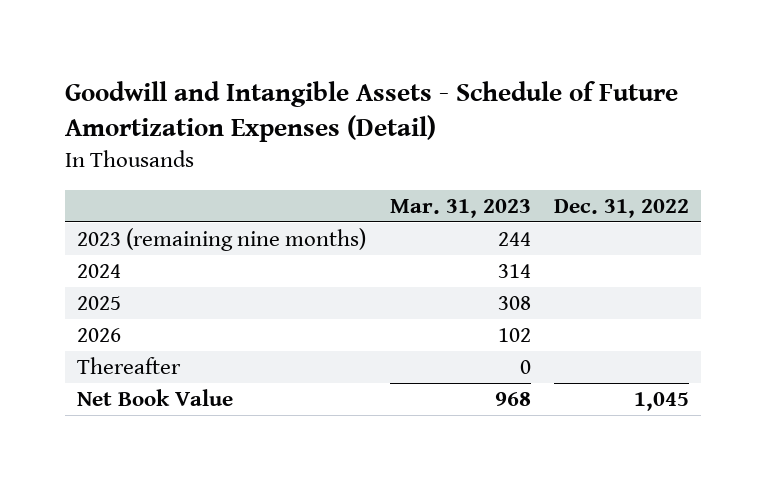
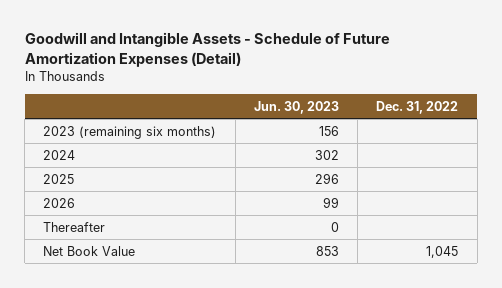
[389,198,531,218] Mar. 31, 2023 -> none
none -> [253,100,339,114] Jun. 30, 2023
[77,228,367,252] 2023 (remaining nine months) -> [43,125,217,139] 2023 (remaining six months)

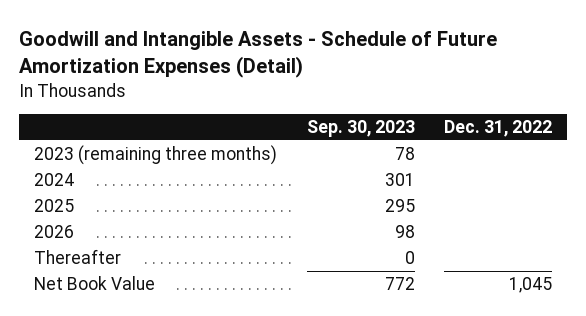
[253,100,339,114] Jun. 30, 2023 -> none
none -> [306,120,415,138] Sep. 30, 2023
[43,125,217,139] 2023 (remaining six months) -> [34,144,278,165] 2023 (remaining three months)

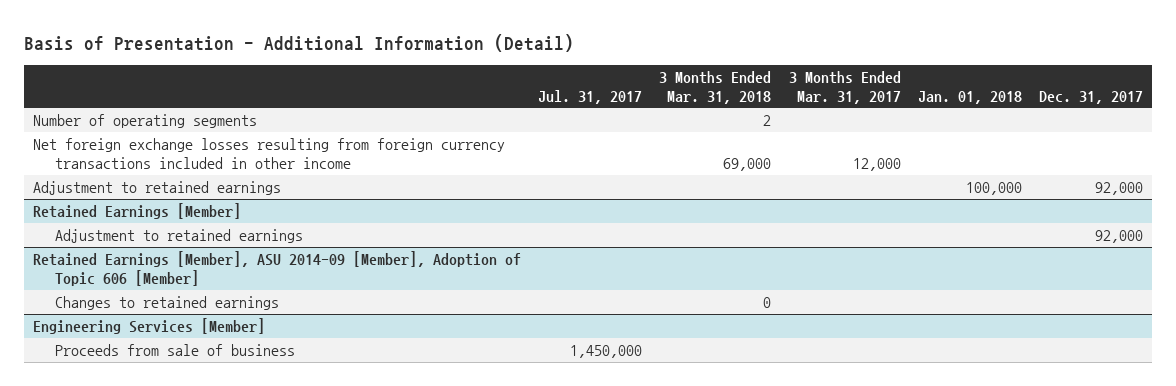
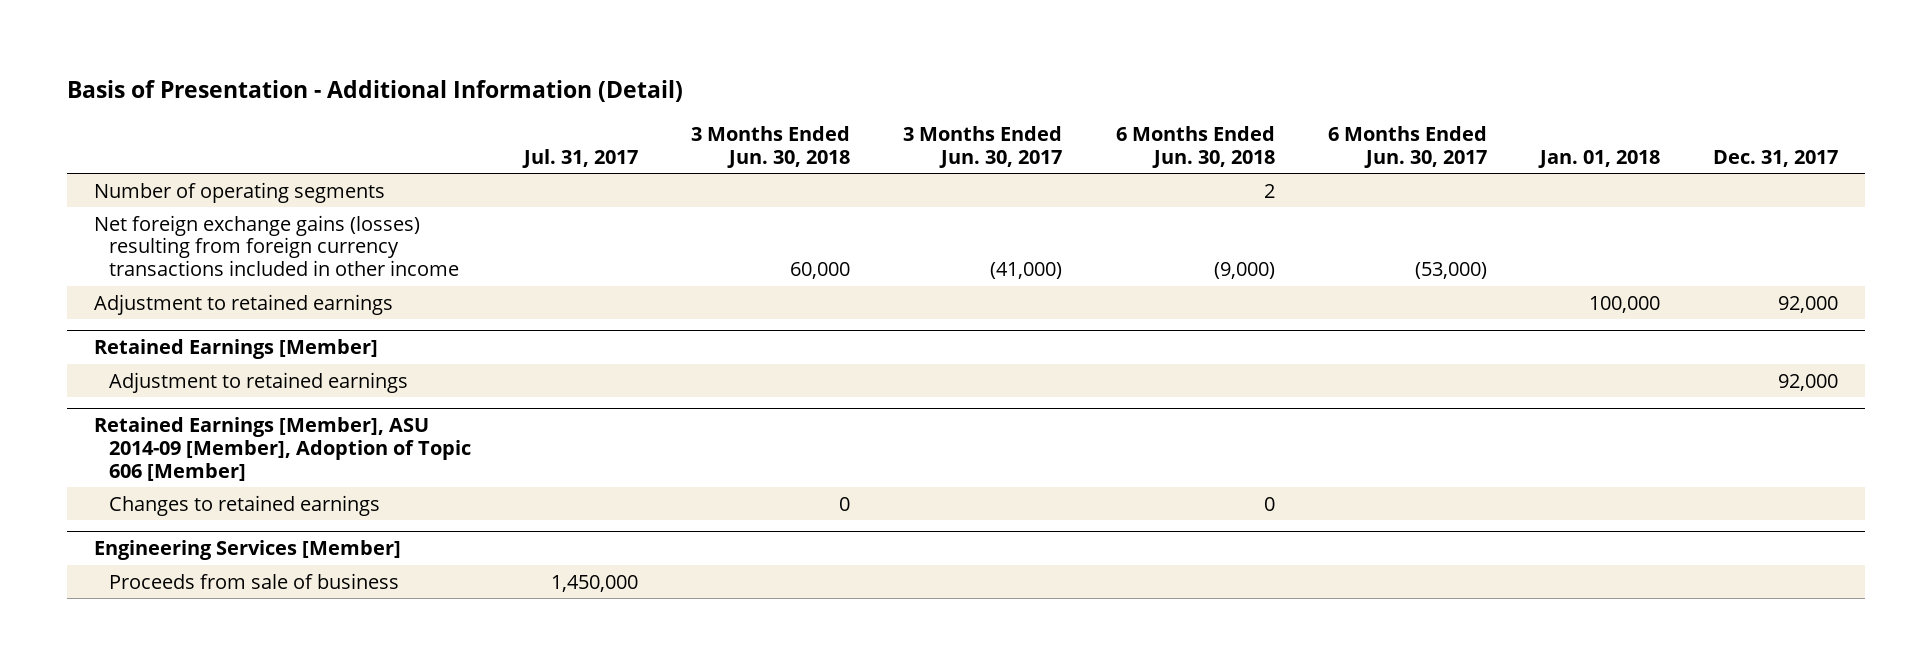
[659,70,772,104] 3 Months Ended Mar. 31, 2018 -> none
[788,70,901,104] 3 Months Ended Mar. 31, 2017 -> none
none -> [691,125,851,168] 3 Months Ended Jun. 30, 2018
none -> [903,125,1063,168] 3 Months Ended Jun. 30, 2017
none -> [1115,125,1275,168] 6 Months Ended Jun. 30, 2018
none -> [1327,125,1487,168] 6 Months Ended Jun. 30, 2017
[32,138,505,169] Net foreign exchange losses resulting from foreign currency transactions included in other income -> [93,214,460,277] Net foreign exchange gains (losses) resulting from foreign currency transactions included in other income

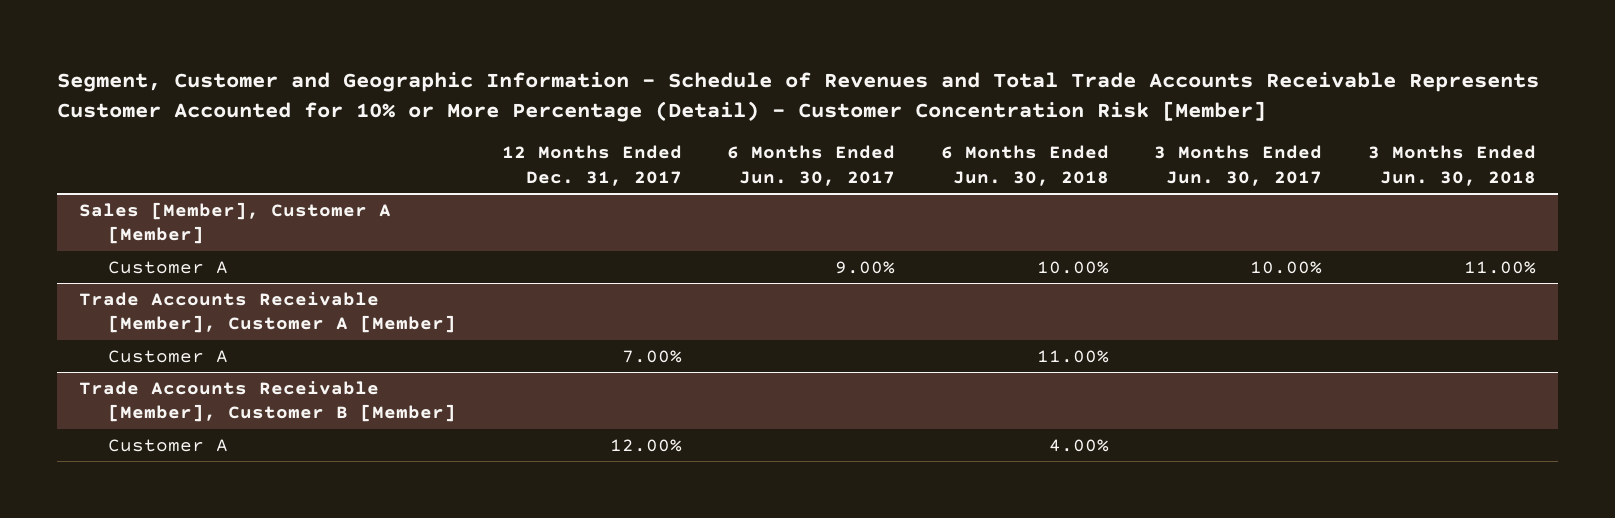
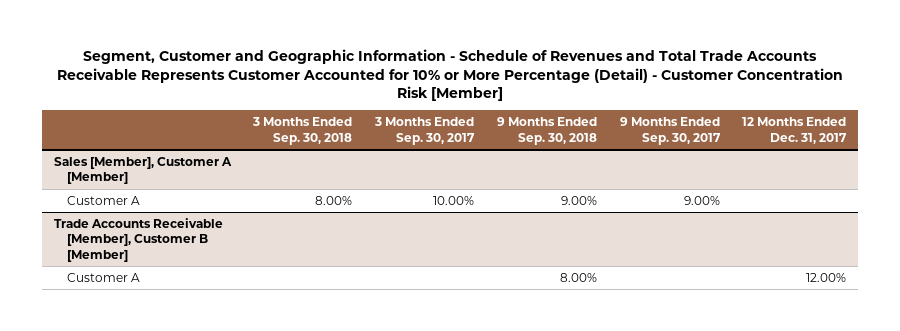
[727,145,896,186] 6 Months Ended Jun. 30, 2017 -> none
[940,145,1109,186] 6 Months Ended Jun. 30, 2018 -> none
[1154,145,1323,186] 3 Months Ended Jun. 30, 2017 -> none
[1367,145,1536,186] 3 Months Ended Jun. 30, 2018 -> none
none -> [252,117,353,145] 3 Months Ended Sep. 30, 2018
none -> [374,117,476,145] 3 Months Ended Sep. 30, 2017
none -> [496,117,597,145] 9 Months Ended Sep. 30, 2018
none -> [619,117,721,145] 9 Months Ended Sep. 30, 2017
[79,291,457,334] Trade Accounts Receivable [Member], Customer A [Member] -> none
[108,349,229,363] Customer A -> none

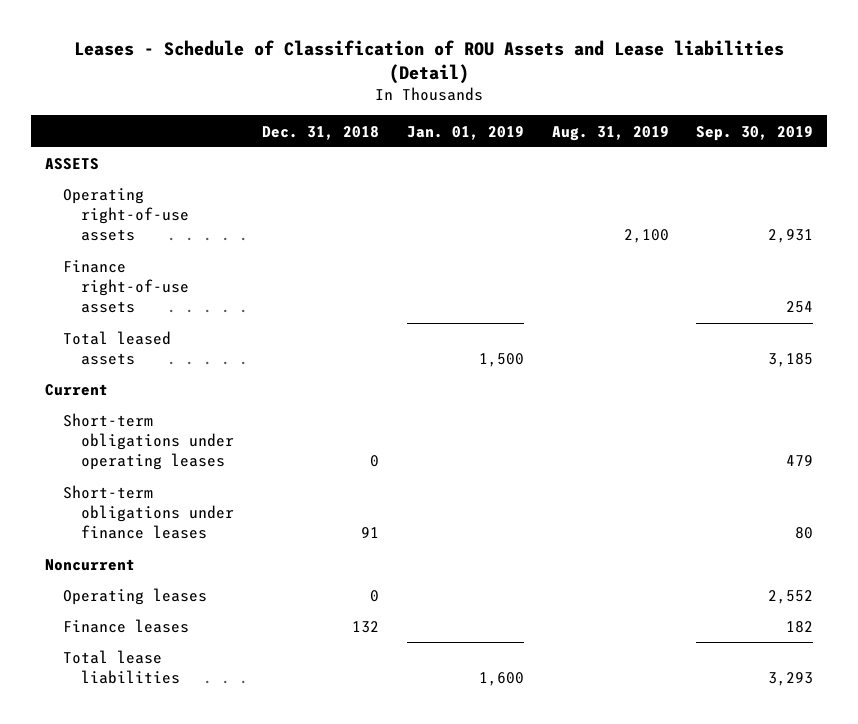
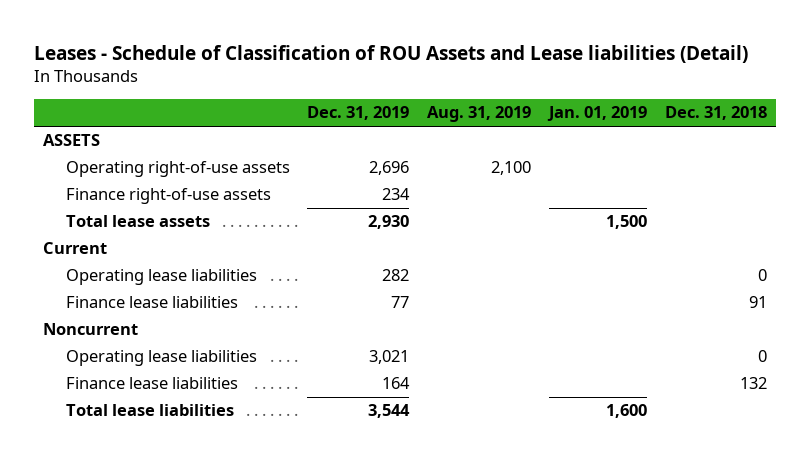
[696,125,814,141] Sep. 30, 2019 -> none
none -> [307,106,410,121] Dec. 31, 2019
[62,331,171,366] Total leased assets -> [65,215,210,228] Total lease assets
[62,413,235,471] Short-term obligations under operating leases -> [65,269,257,286] Operating lease liabilities
[62,485,235,540] Short-term obligations under finance leases -> [65,296,238,309] Finance lease liabilities
[62,588,207,606] Operating leases -> [65,350,257,367] Operating lease liabilities
[62,619,189,634] Finance leases -> [65,377,238,390] Finance lease liabilities

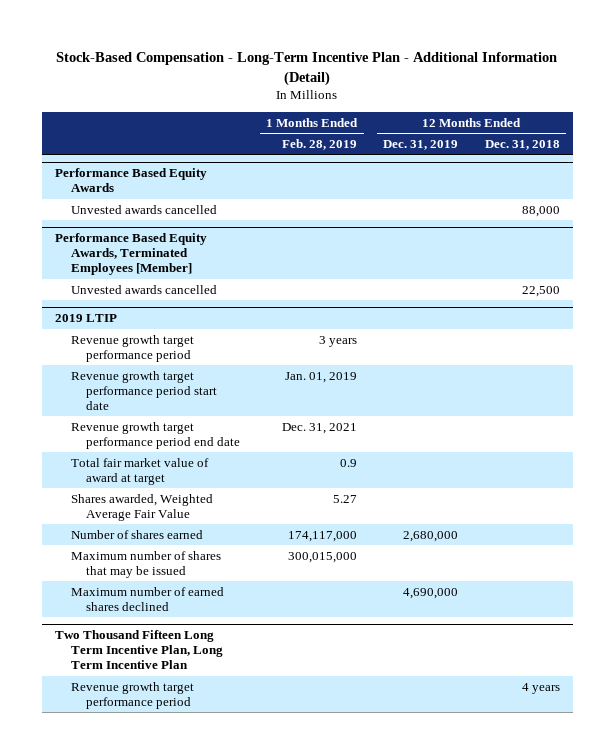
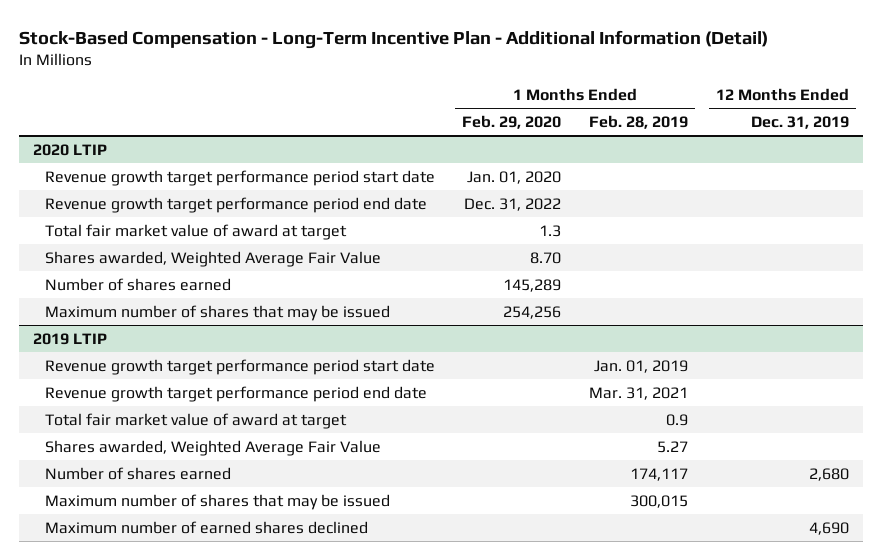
[484,139,560,150] Dec. 31, 2018 -> none
none -> [462,114,562,129] Feb. 29, 2020
[55,168,208,193] Performance Based Equity Awards -> none
[70,204,217,214] Unvested awards cancelled -> none
[55,233,208,276] Performance Based Equity Awards, Terminated Employees [Member] -> none
[70,284,217,294] Unvested awards cancelled -> none
none -> [33,143,108,156] 2020 LTIP
none -> [44,169,435,186] Revenue growth target performance period start date
none -> [44,196,427,213] Revenue growth target performance period end date
none -> [44,223,347,240] Total fair market value of award at target
none -> [44,250,381,267] Shares awarded, Weighted Average Fair Value
none -> [44,277,231,291] Number of shares earned
none -> [44,304,390,321] Maximum number of shares that may be issued
[70,334,194,362] Revenue growth target performance period -> none
[282,422,358,434] Dec. 31, 2021 -> [589,386,689,400] Mar. 31, 2021
[55,630,223,670] Two Thousand Fifteen Long Term Incentive Plan, Long Term Incentive Plan -> none
[70,681,194,709] Revenue growth target performance period -> none
[288,530,358,542] 174,117,000 -> [630,467,689,481] 174,117
[403,530,459,542] 2,680,000 -> [809,467,850,481] 2,680
[288,551,358,563] 300,015,000 -> [630,494,689,508] 300,015
[403,587,459,599] 4,690,000 -> [809,521,850,535] 4,690

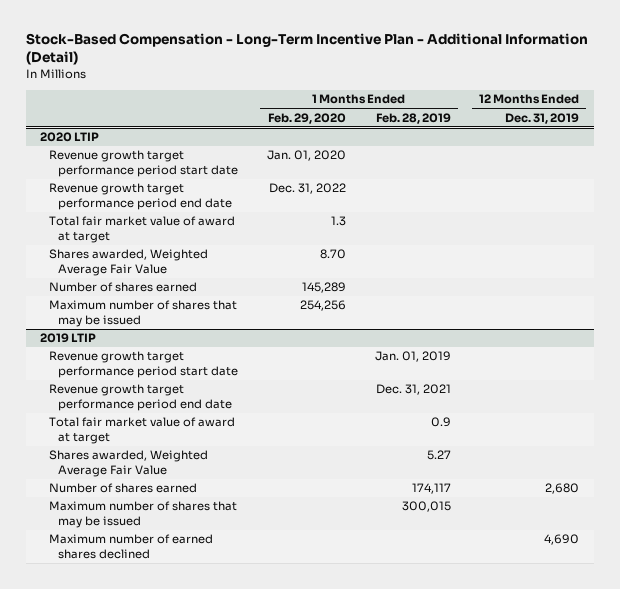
[589,386,689,400] Mar. 31, 2021 -> [375,384,451,396] Dec. 31, 2021

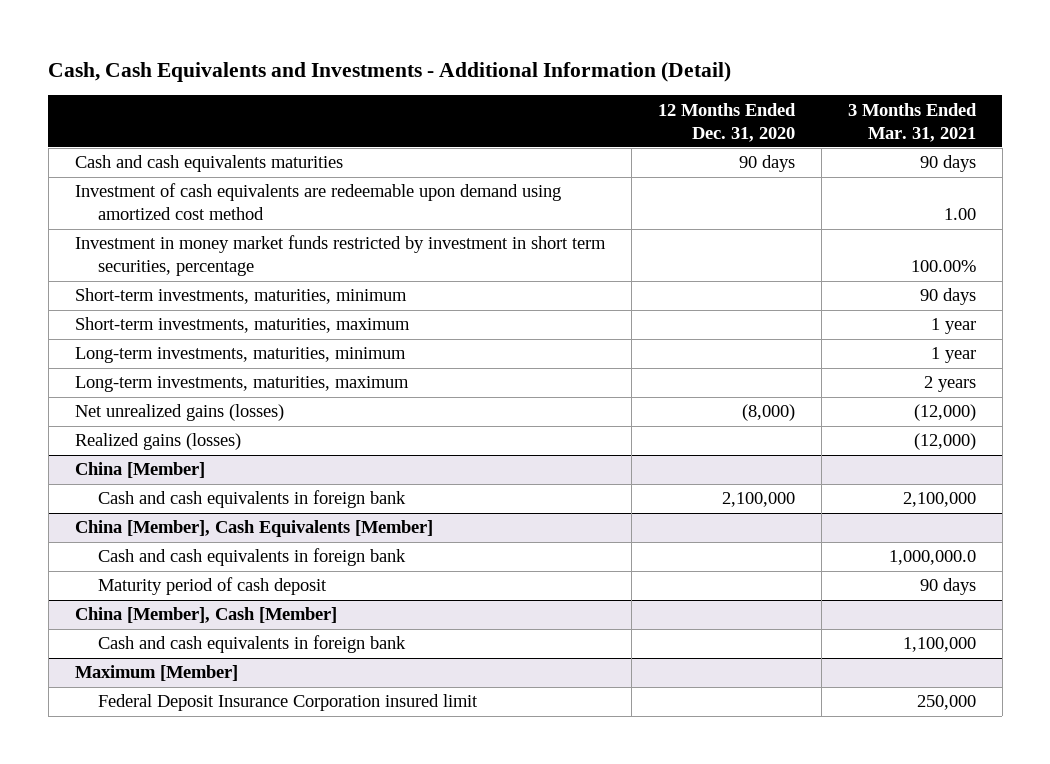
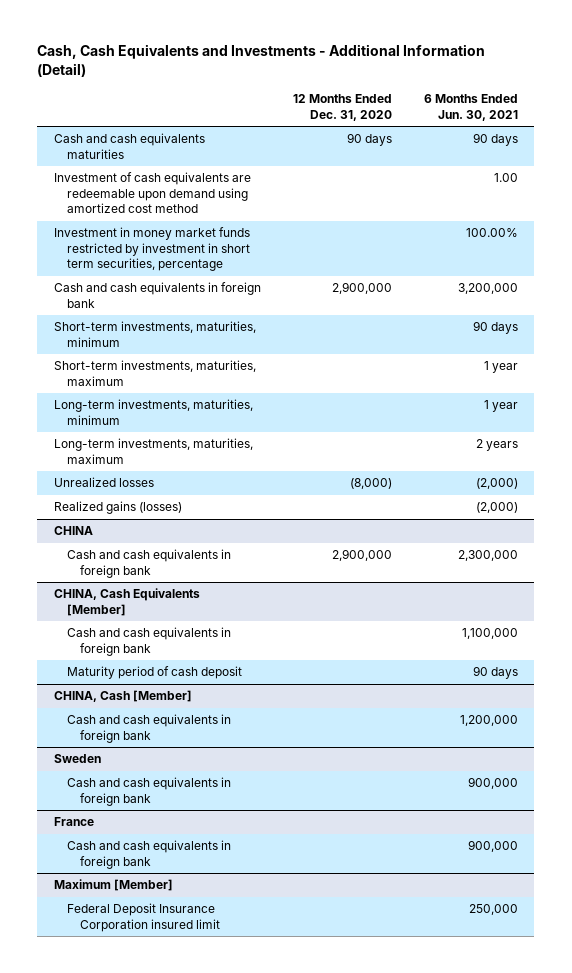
[847,102,977,142] 3 Months Ended Mar. 31, 2021 -> none
none -> [424,94,519,121] 6 Months Ended Jun. 30, 2021
none -> [53,282,261,308] Cash and cash equivalents in foreign bank
[74,404,284,422] Net unrealized gains (losses) -> [53,477,154,488] Unrealized losses
[74,462,205,479] China [Member] -> [53,526,93,536] CHINA
[721,492,795,508] 2,100,000 -> [331,549,392,562] 2,900,000
[74,520,433,538] China [Member], Cash Equivalents [Member] -> [53,588,200,616] CHINA, Cash Equivalents [Member]
[74,607,337,624] China [Member], Cash [Member] -> [53,690,192,703] CHINA, Cash [Member]
none -> [53,754,101,764] Sweden
none -> [66,777,231,806] Cash and cash equivalents in foreign bank
none -> [53,817,94,827] France
none -> [66,840,231,869] Cash and cash equivalents in foreign bank

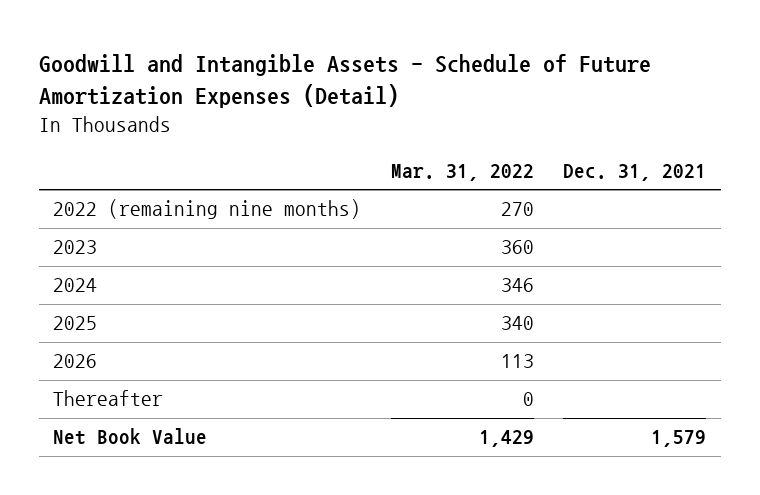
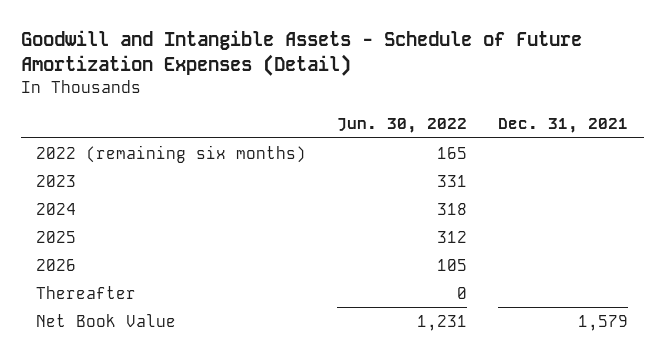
[390,164,534,182] Mar. 31, 2022 -> none
none -> [337,118,468,134] Jun. 30, 2022
[53,199,362,220] 2022 (remaining nine months) -> [36,144,307,163] 2022 (remaining six months)

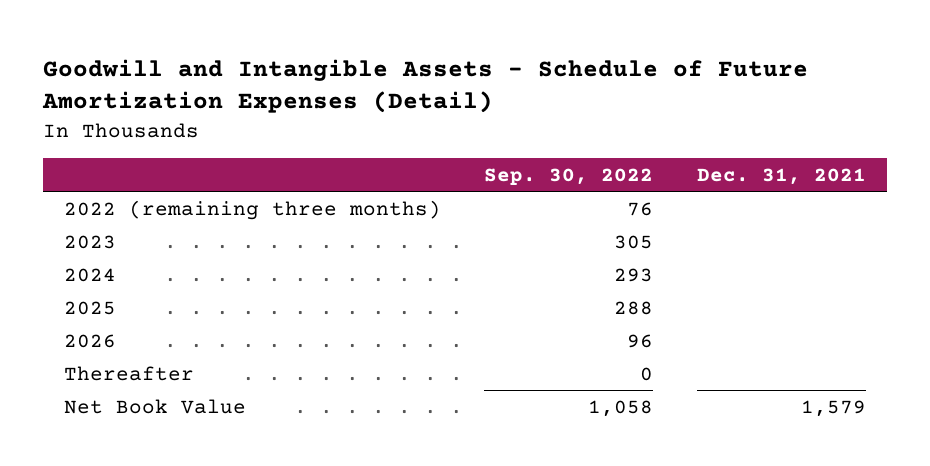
[337,118,468,134] Jun. 30, 2022 -> none
none -> [484,168,654,186] Sep. 30, 2022
[36,144,307,163] 2022 (remaining six months) -> [64,199,442,220] 2022 (remaining three months)

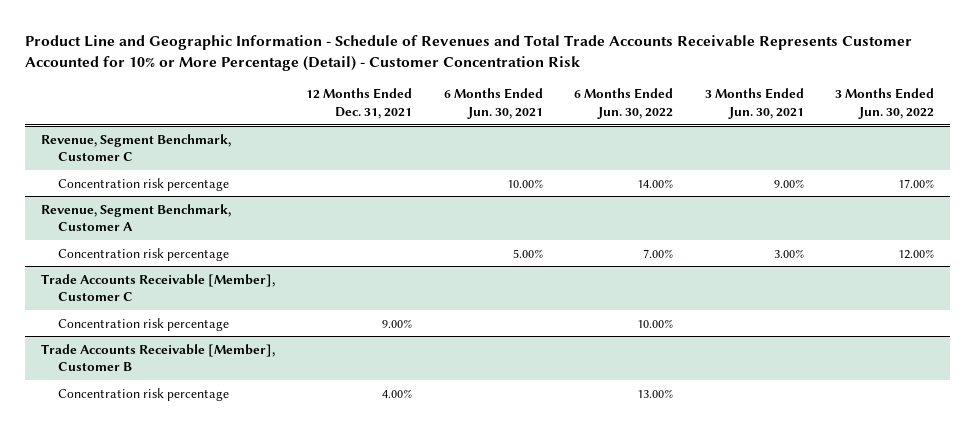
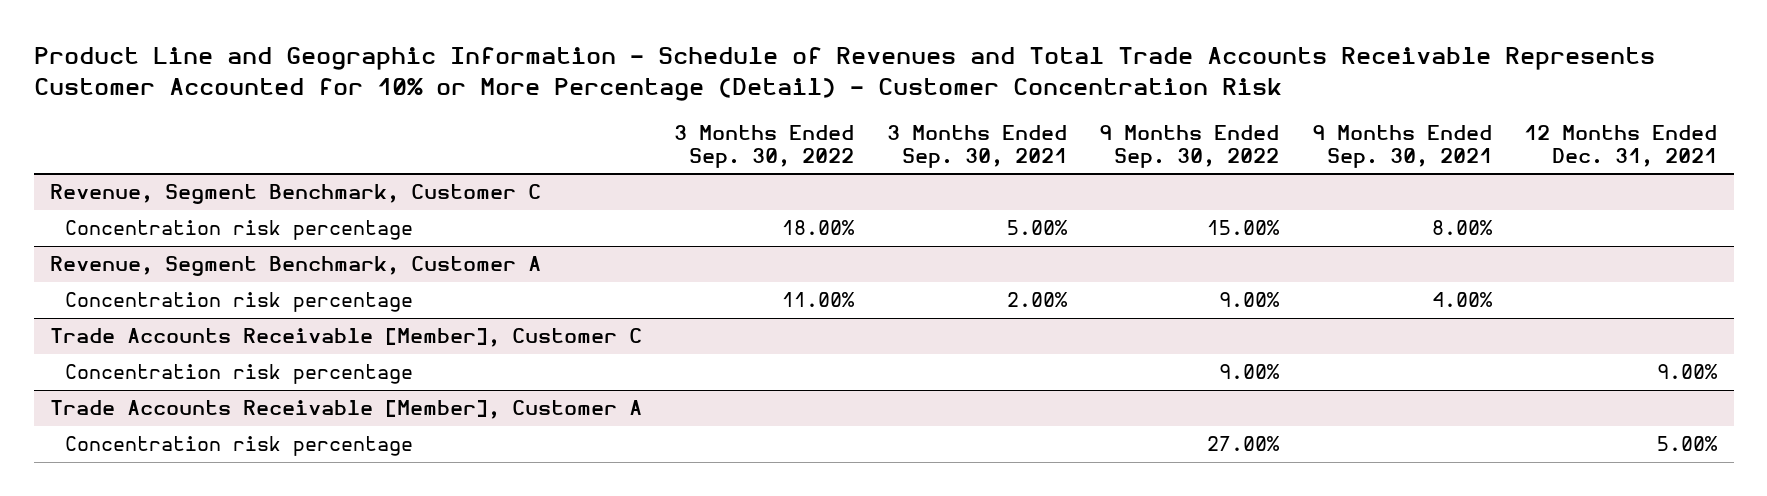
[443,88,543,119] 6 Months Ended Jun. 30, 2021 -> none
[574,88,674,119] 6 Months Ended Jun. 30, 2022 -> none
[704,88,804,119] 3 Months Ended Jun. 30, 2021 -> none
[835,88,935,119] 3 Months Ended Jun. 30, 2022 -> none
none -> [674,124,855,168] 3 Months Ended Sep. 30, 2022
none -> [886,124,1067,168] 3 Months Ended Sep. 30, 2021
none -> [1099,124,1280,168] 9 Months Ended Sep. 30, 2022
none -> [1311,124,1492,168] 9 Months Ended Sep. 30, 2021
[40,343,275,372] Trade Accounts Receivable [Member], Customer B -> [49,400,642,420] Trade Accounts Receivable [Member], Customer A
[382,388,413,398] 4.00% -> [1657,436,1719,452] 5.00%

